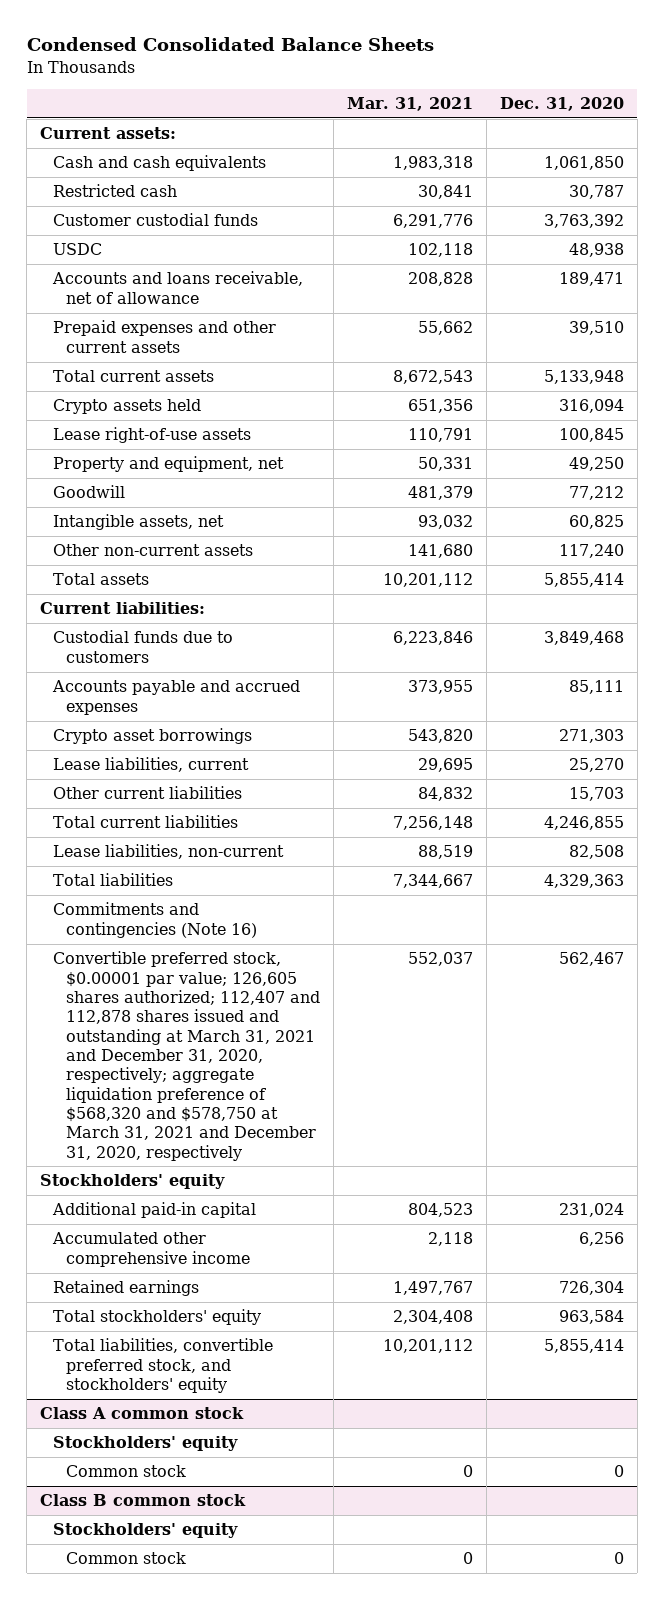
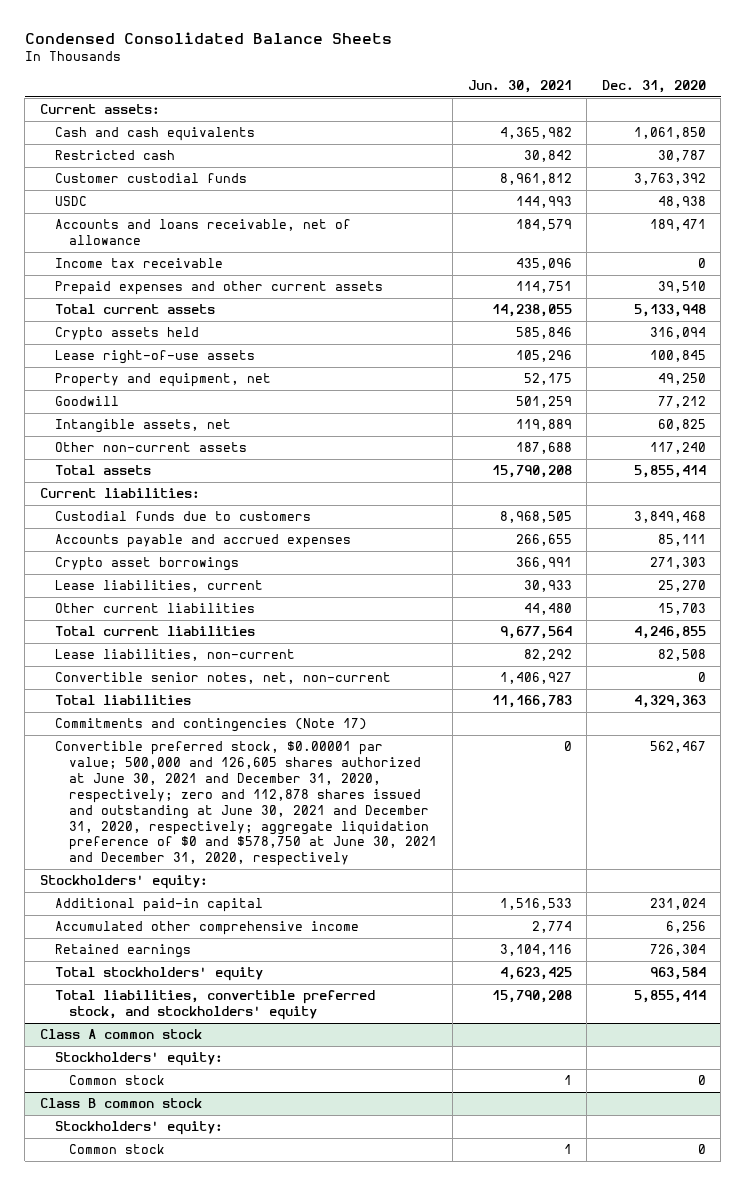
[346,96,473,111] Mar. 31, 2021 -> none
none -> [467,80,572,94] Jun. 30, 2021
none -> [54,258,223,269] Income tax receivable
none -> [54,672,391,685] Convertible senior notes, net, non-current
[53,902,257,938] Commitments and contingencies (Note 16) -> [54,718,367,733] Commitments and contingencies (Note 17)
[53,951,320,1161] Convertible preferred stock, $0.00001 par value; 126,605 shares authorized; 112,407 and 112,878 shares issued and outstanding at March 31, 2021 and December 31, 2020, respectively; aggregate liquidation preference of $568,320 and $578,750 at March 31, 2021 and December 31, 2020, respectively -> [54,741,438,867] Convertible preferred stock, $0.00001 par value; 500,000 and 126,605 shares authorized at June 30, 2021 and December 31, 2020, respectively; zero and 112,878 shares issued and outstanding at June 30, 2021 and December 31, 2020, respectively; aggregate liquidation preference of $0 and $578,750 at June 30, 2021 and December 31, 2020, respectively
[40,1174,226,1190] Stockholders' equity -> [39,875,208,890] Stockholders' equity:
[53,1436,239,1452] Stockholders' equity -> [54,1052,223,1067] Stockholders' equity:
[53,1523,239,1539] Stockholders' equity -> [54,1121,223,1136] Stockholders' equity:

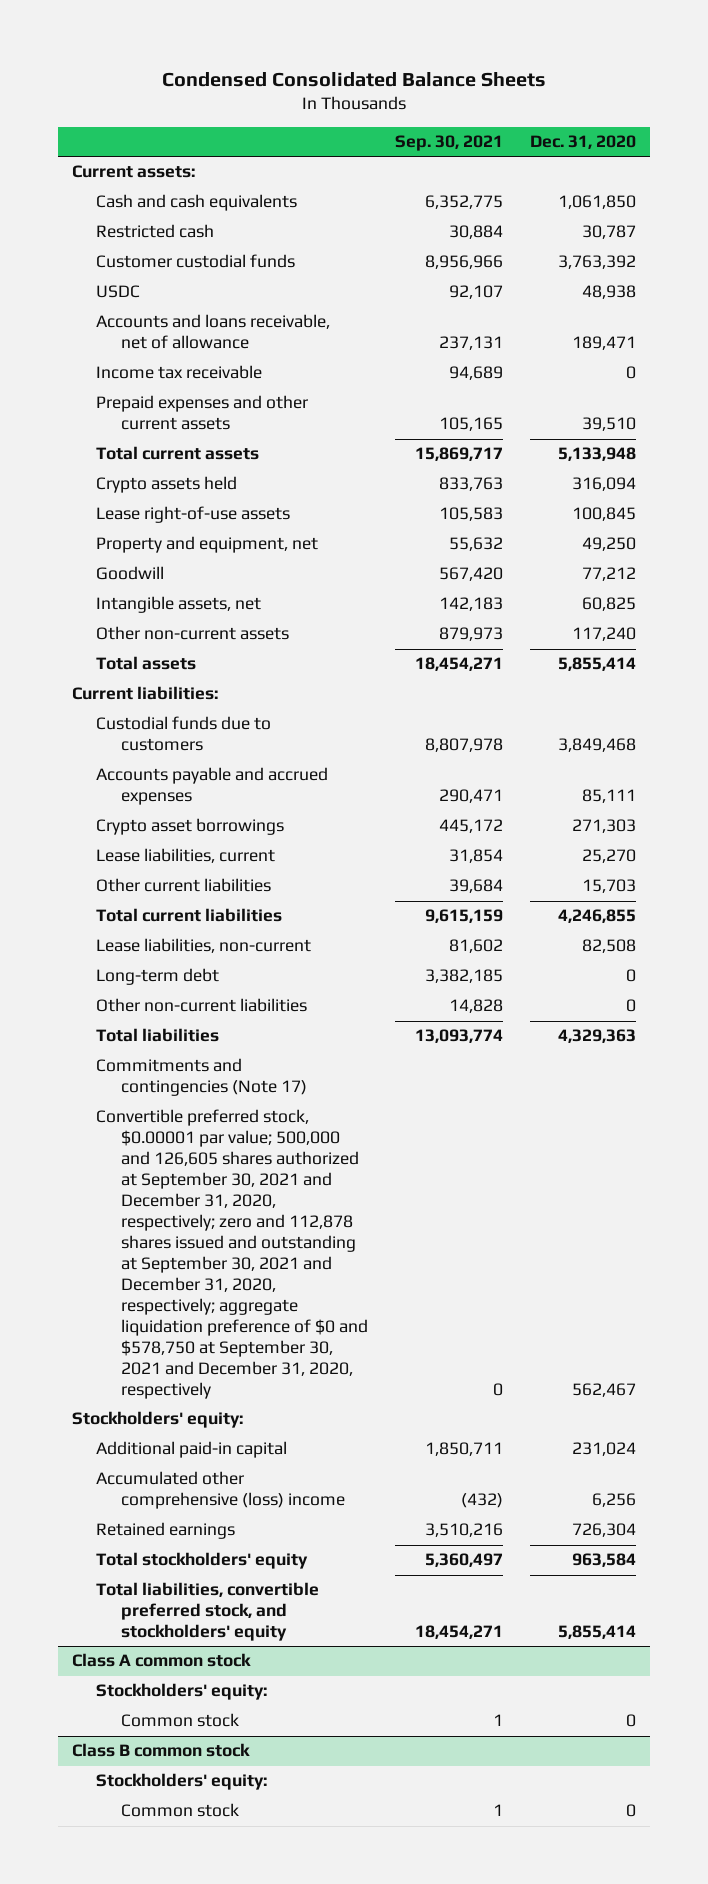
[467,80,572,94] Jun. 30, 2021 -> none
none -> [395,135,504,152] Sep. 30, 2021
[54,672,391,685] Convertible senior notes, net, non-current -> none
none -> [96,968,220,986] Long-term debt
none -> [96,998,308,1013] Other non-current liabilities
[54,741,438,867] Convertible preferred stock, $0.00001 par value; 500,000 and 126,605 shares authorized at June 30, 2021 and December 31, 2020, respectively; zero and 112,878 shares issued and outstanding at June 30, 2021 and December 31, 2020, respectively; aggregate liquidation preference of $0 and $578,750 at June 30, 2021 and December 31, 2020, respectively -> [96,1109,368,1400] Convertible preferred stock, $0.00001 par value; 500,000 and 126,605 shares authorized at September 30, 2021 and December 31, 2020, respectively; zero and 112,878 shares issued and outstanding at September 30, 2021 and December 31, 2020, respectively; aggregate liquidation preference of $0 and $578,750 at September 30, 2021 and December 31, 2020, respectively
[54,921,359,936] Accumulated other comprehensive income -> [96,1471,345,1510] Accumulated other comprehensive (loss) income

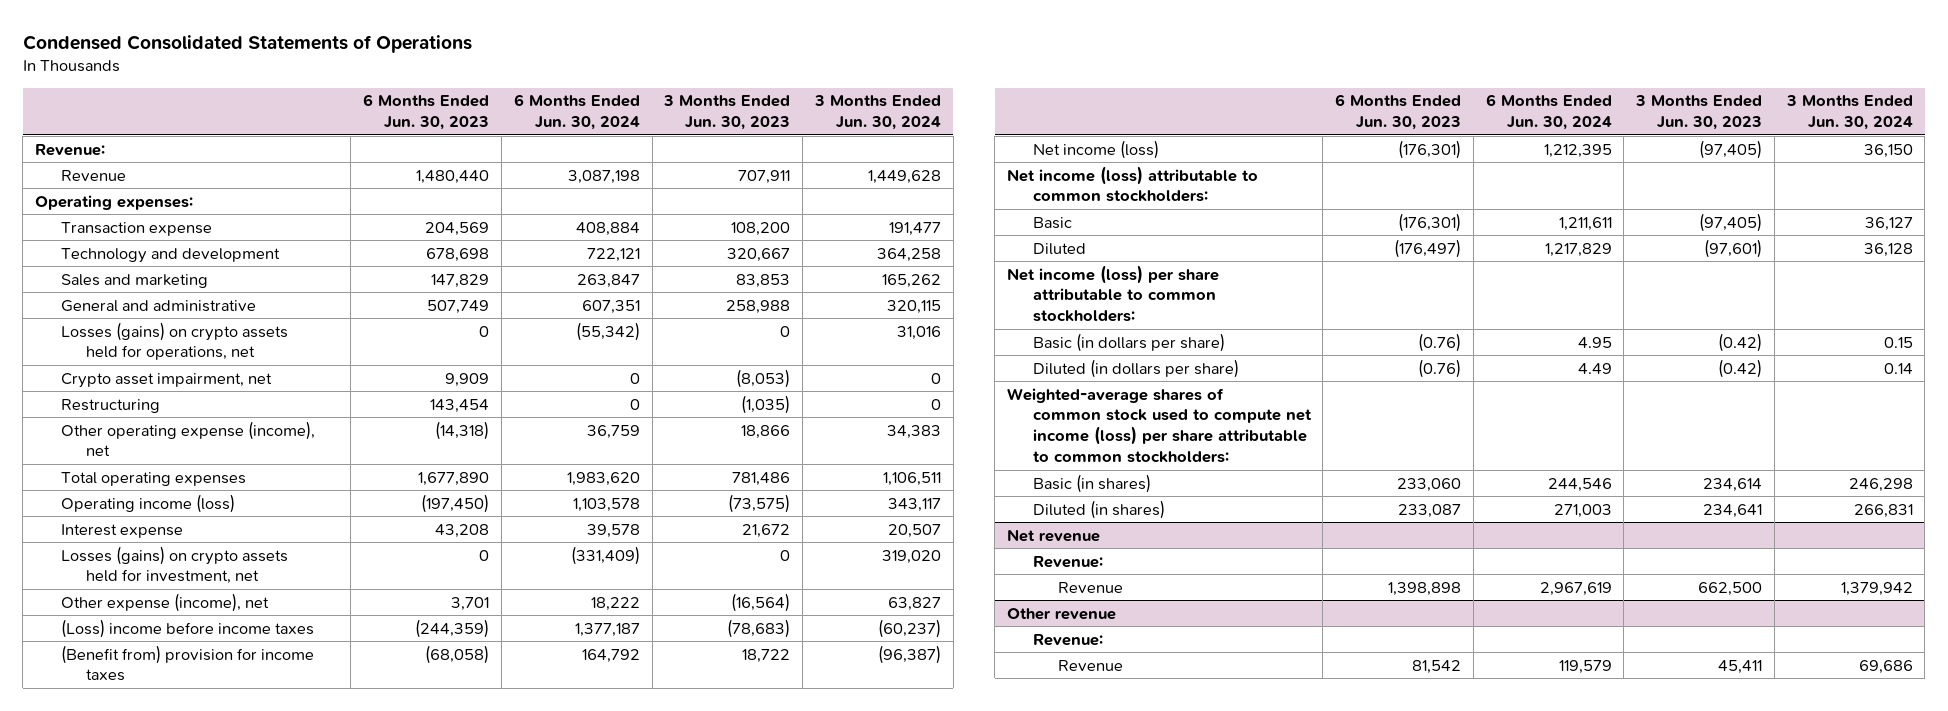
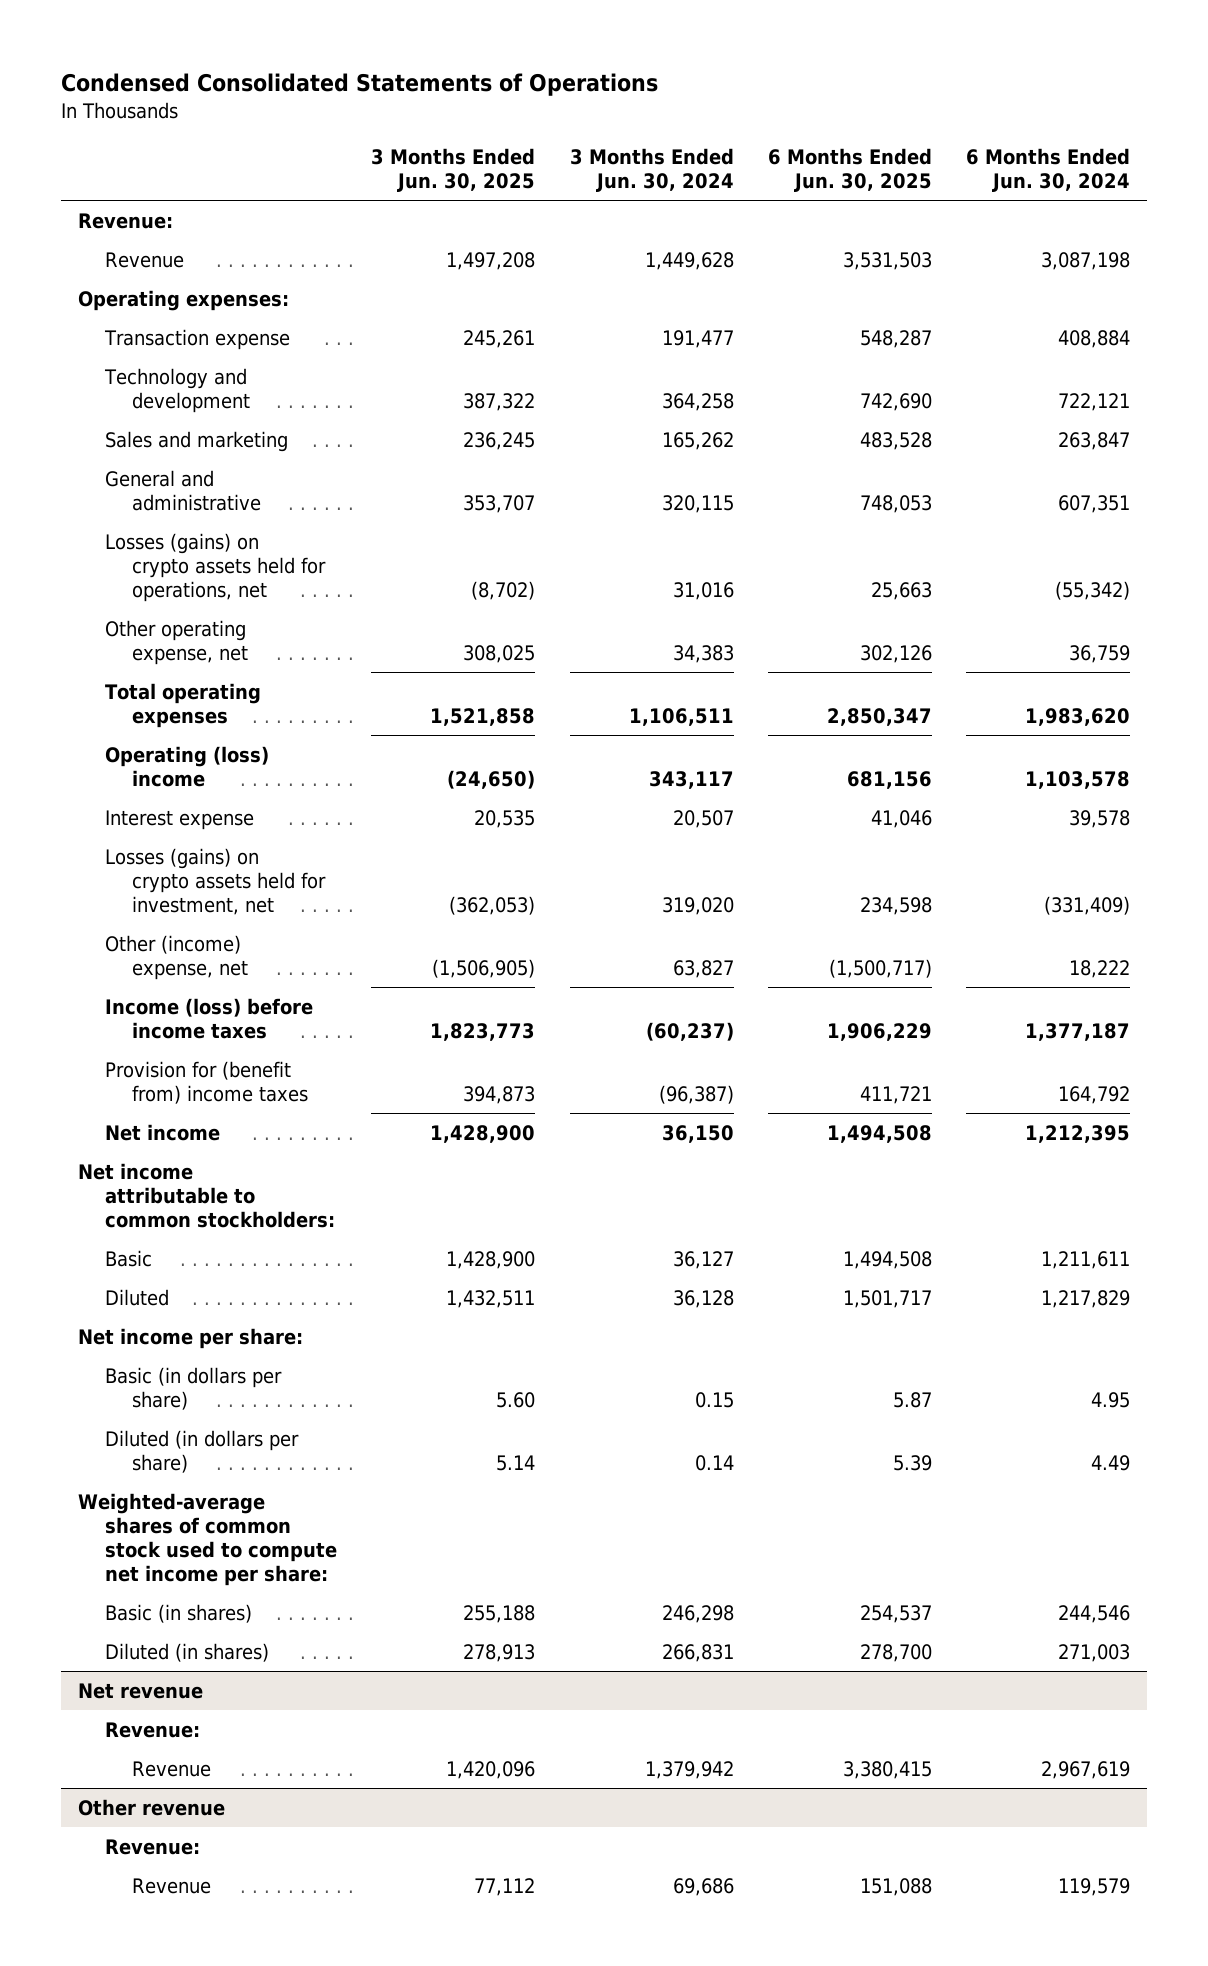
[363,94,490,131] 6 Months Ended Jun. 30, 2023 -> none
[663,95,791,131] 3 Months Ended Jun. 30, 2023 -> none
none -> [371,148,536,193] 3 Months Ended Jun. 30, 2025
none -> [767,148,932,193] 6 Months Ended Jun. 30, 2025
[60,372,272,388] Crypto asset impairment, net -> none
[60,398,160,413] Restructuring -> none
[60,420,315,457] Other operating expense (income), net -> [105,619,249,665] Other operating expense, net
[60,493,235,513] Operating income (loss) -> [105,745,270,787] Operating (loss) income
[60,592,269,612] Other expense (income), net -> [105,934,249,980] Other (income) expense, net
[60,618,314,638] (Loss) income before income taxes -> [105,997,314,1039] Income (loss) before income taxes
[60,644,314,682] (Benefit from) provision for income taxes -> [105,1060,309,1104] Provision for (benefit from) income taxes
[1032,139,1159,159] Net income (loss) -> [105,1123,221,1141] Net income
[1007,165,1259,203] Net income (loss) attributable to common stockholders: -> [77,1162,336,1228] Net income attributable to common stockholders:
[1007,264,1220,323] Net income (loss) per share attributable to common stockholders: -> [77,1327,303,1349] Net income per share:
[1007,387,1312,464] Weighted-average shares of common stock used to compute net income (loss) per share attributable to common stockholders: -> [77,1492,338,1586] Weighted-average shares of common stock used to compute net income per share:

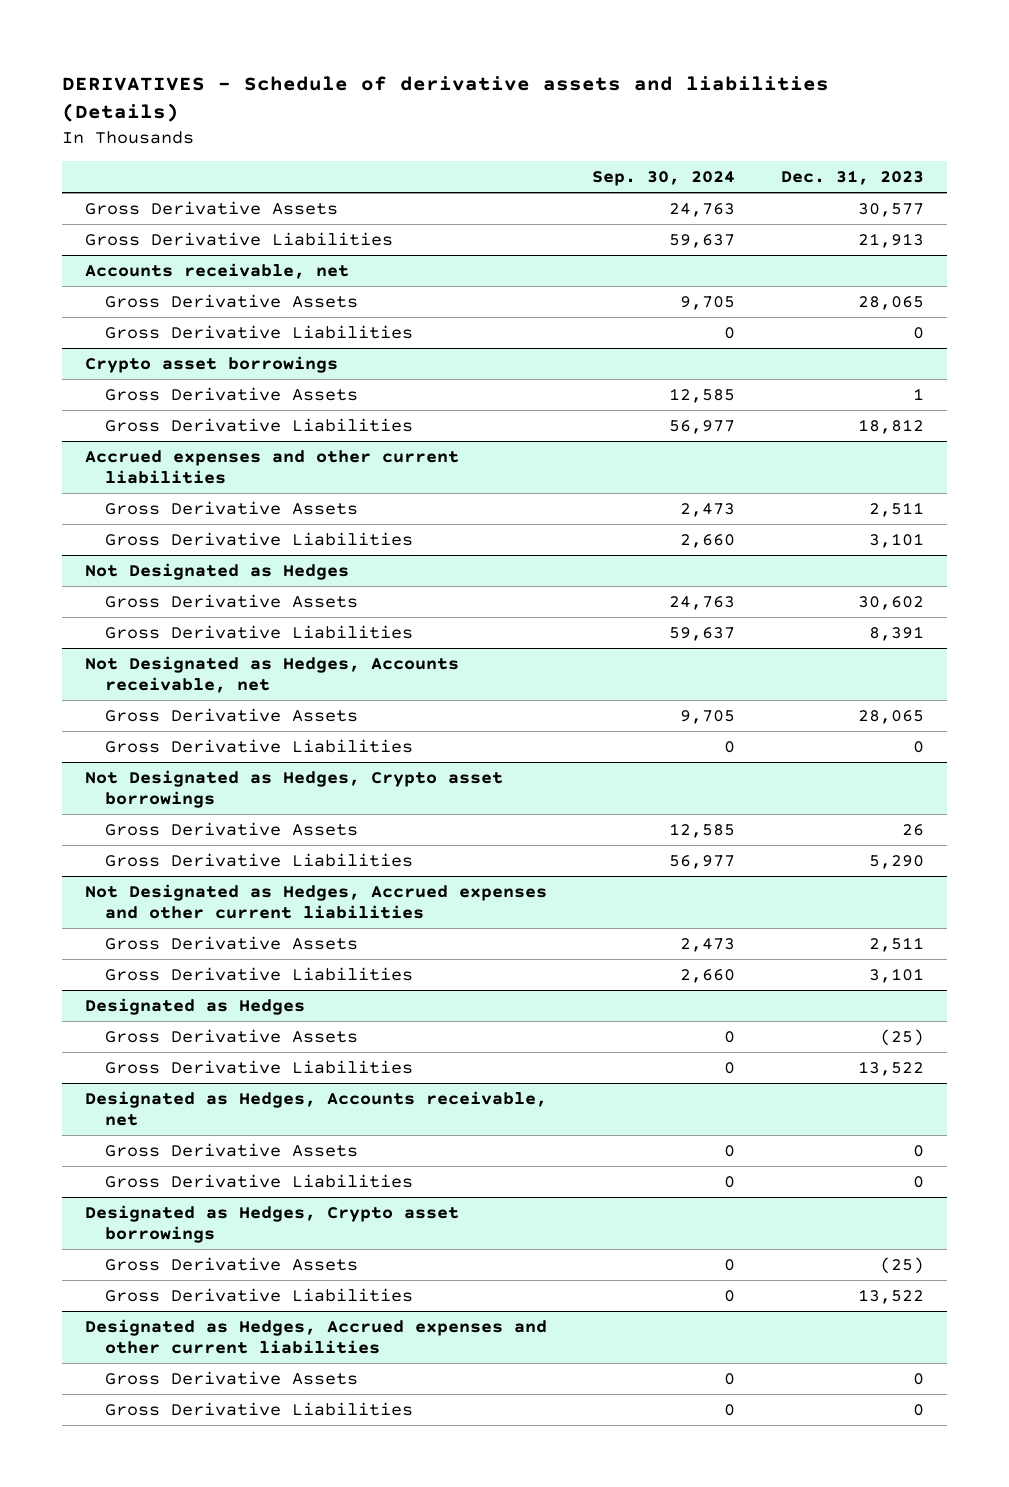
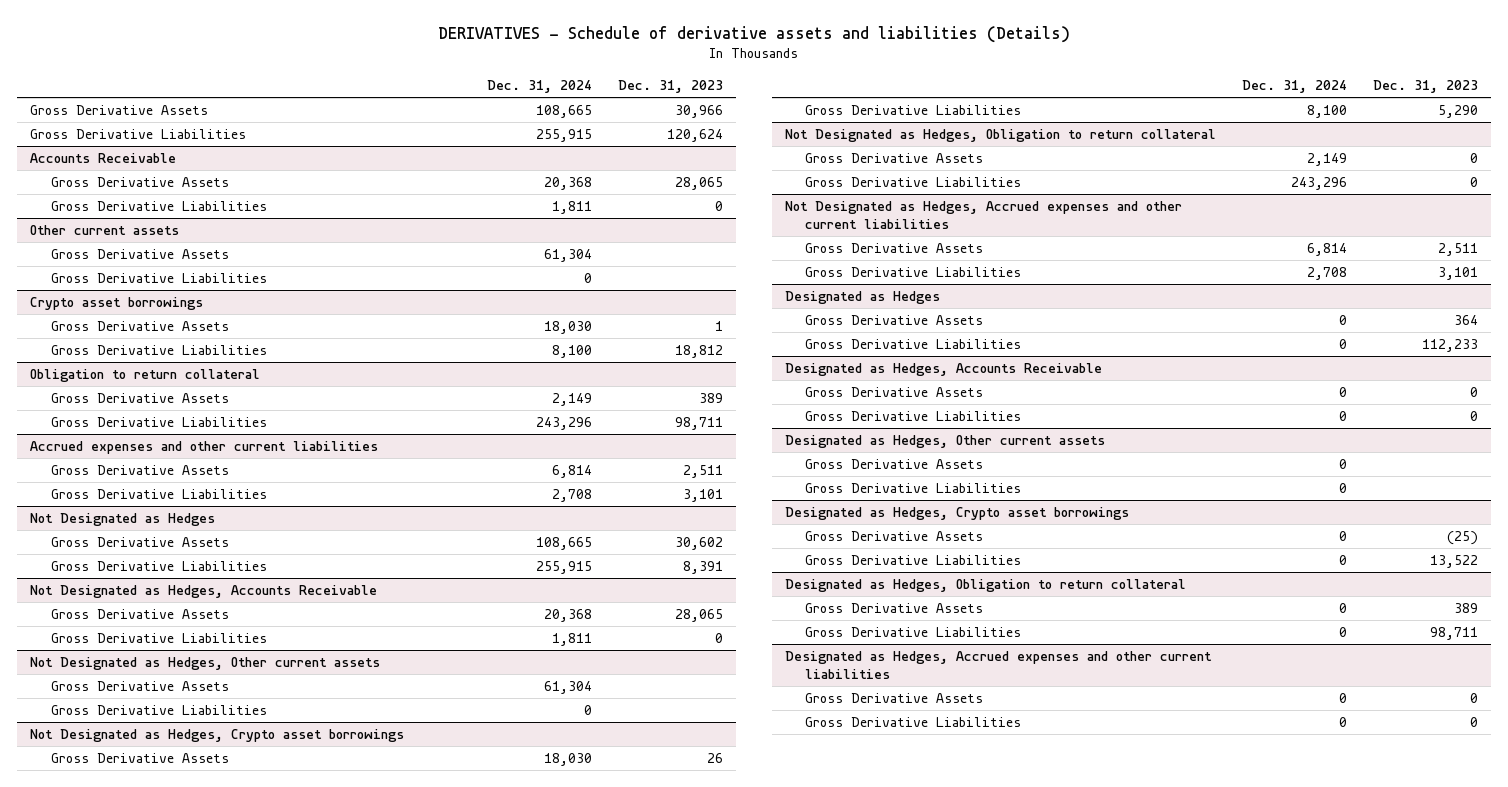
[592,171,736,187] Sep. 30, 2024 -> none
none -> [487,79,593,93] Dec. 31, 2024
[858,202,925,217] 30,577 -> [675,105,724,119] 30,966
[858,232,925,248] 21,913 -> [667,129,724,143] 120,624
[84,262,349,279] Accounts receivable, net -> [30,153,177,164] Accounts Receivable
none -> [30,225,180,236] Other current assets
none -> [50,249,229,260] Gross Derivative Assets
none -> [50,273,267,284] Gross Derivative Liabilities
none -> [30,369,261,383] Obligation to return collateral
none -> [50,393,229,404] Gross Derivative Assets
none -> [50,417,267,428] Gross Derivative Liabilities
[84,655,459,693] Not Designated as Hedges, Accounts receivable, net -> [30,585,378,599] Not Designated as Hedges, Accounts Receivable
none -> [30,657,381,671] Not Designated as Hedges, Other current assets
none -> [50,681,229,692] Gross Derivative Assets
none -> [50,705,267,716] Gross Derivative Liabilities
none -> [784,129,1216,143] Not Designated as Hedges, Obligation to return collateral
none -> [805,153,984,164] Gross Derivative Assets
none -> [805,177,1022,188] Gross Derivative Liabilities
[880,1028,925,1046] (25) -> [1453,315,1478,326] 364
[858,1060,925,1076] 13,522 -> [1421,339,1478,353] 112,233
[84,1090,547,1126] Designated as Hedges, Accounts receivable, net -> [784,363,1102,377] Designated as Hedges, Accounts Receivable
none -> [784,435,1105,449] Designated as Hedges, Other current assets
none -> [805,459,984,470] Gross Derivative Assets
none -> [805,483,1022,494] Gross Derivative Liabilities
none -> [784,579,1186,593] Designated as Hedges, Obligation to return collateral
none -> [805,603,984,614] Gross Derivative Assets
none -> [805,627,1022,638] Gross Derivative Liabilities

